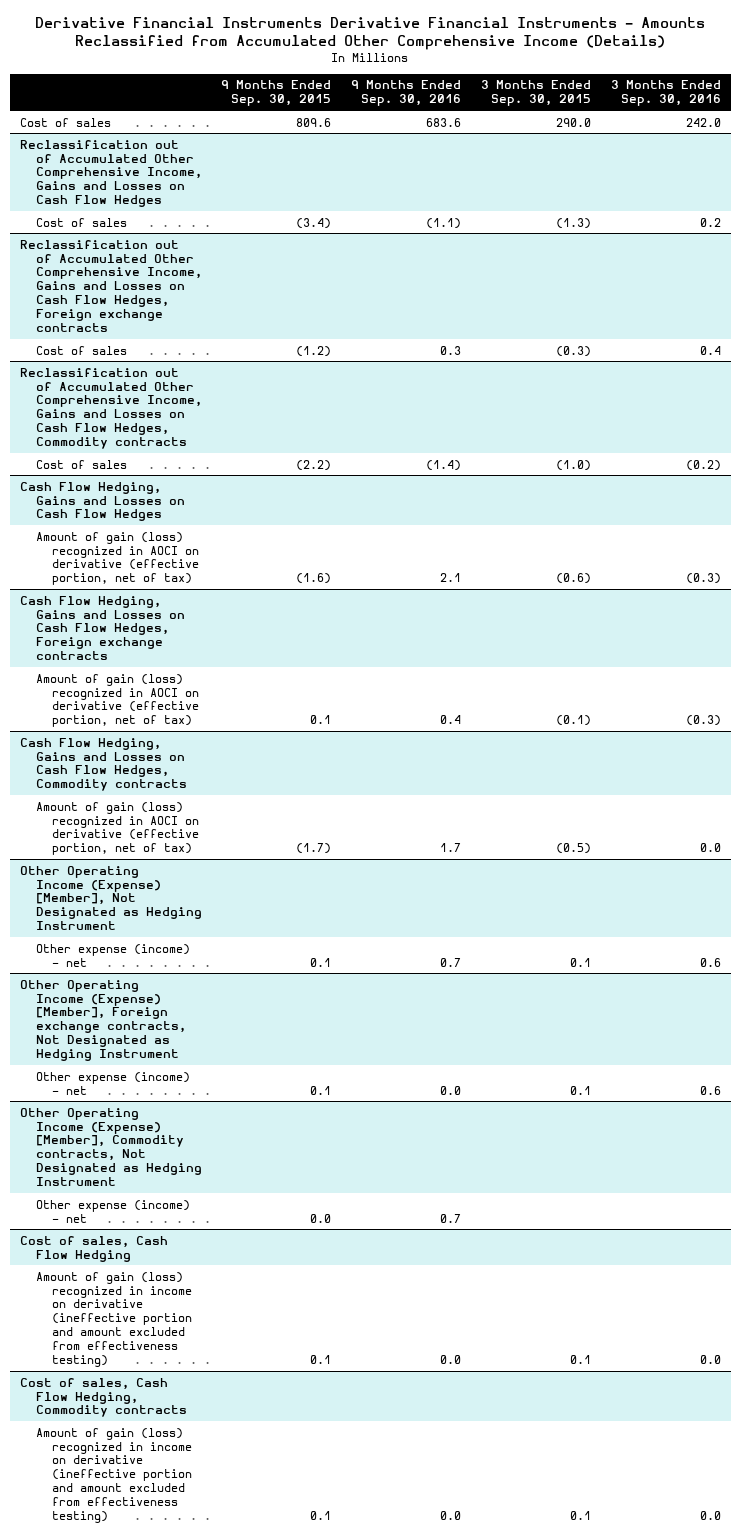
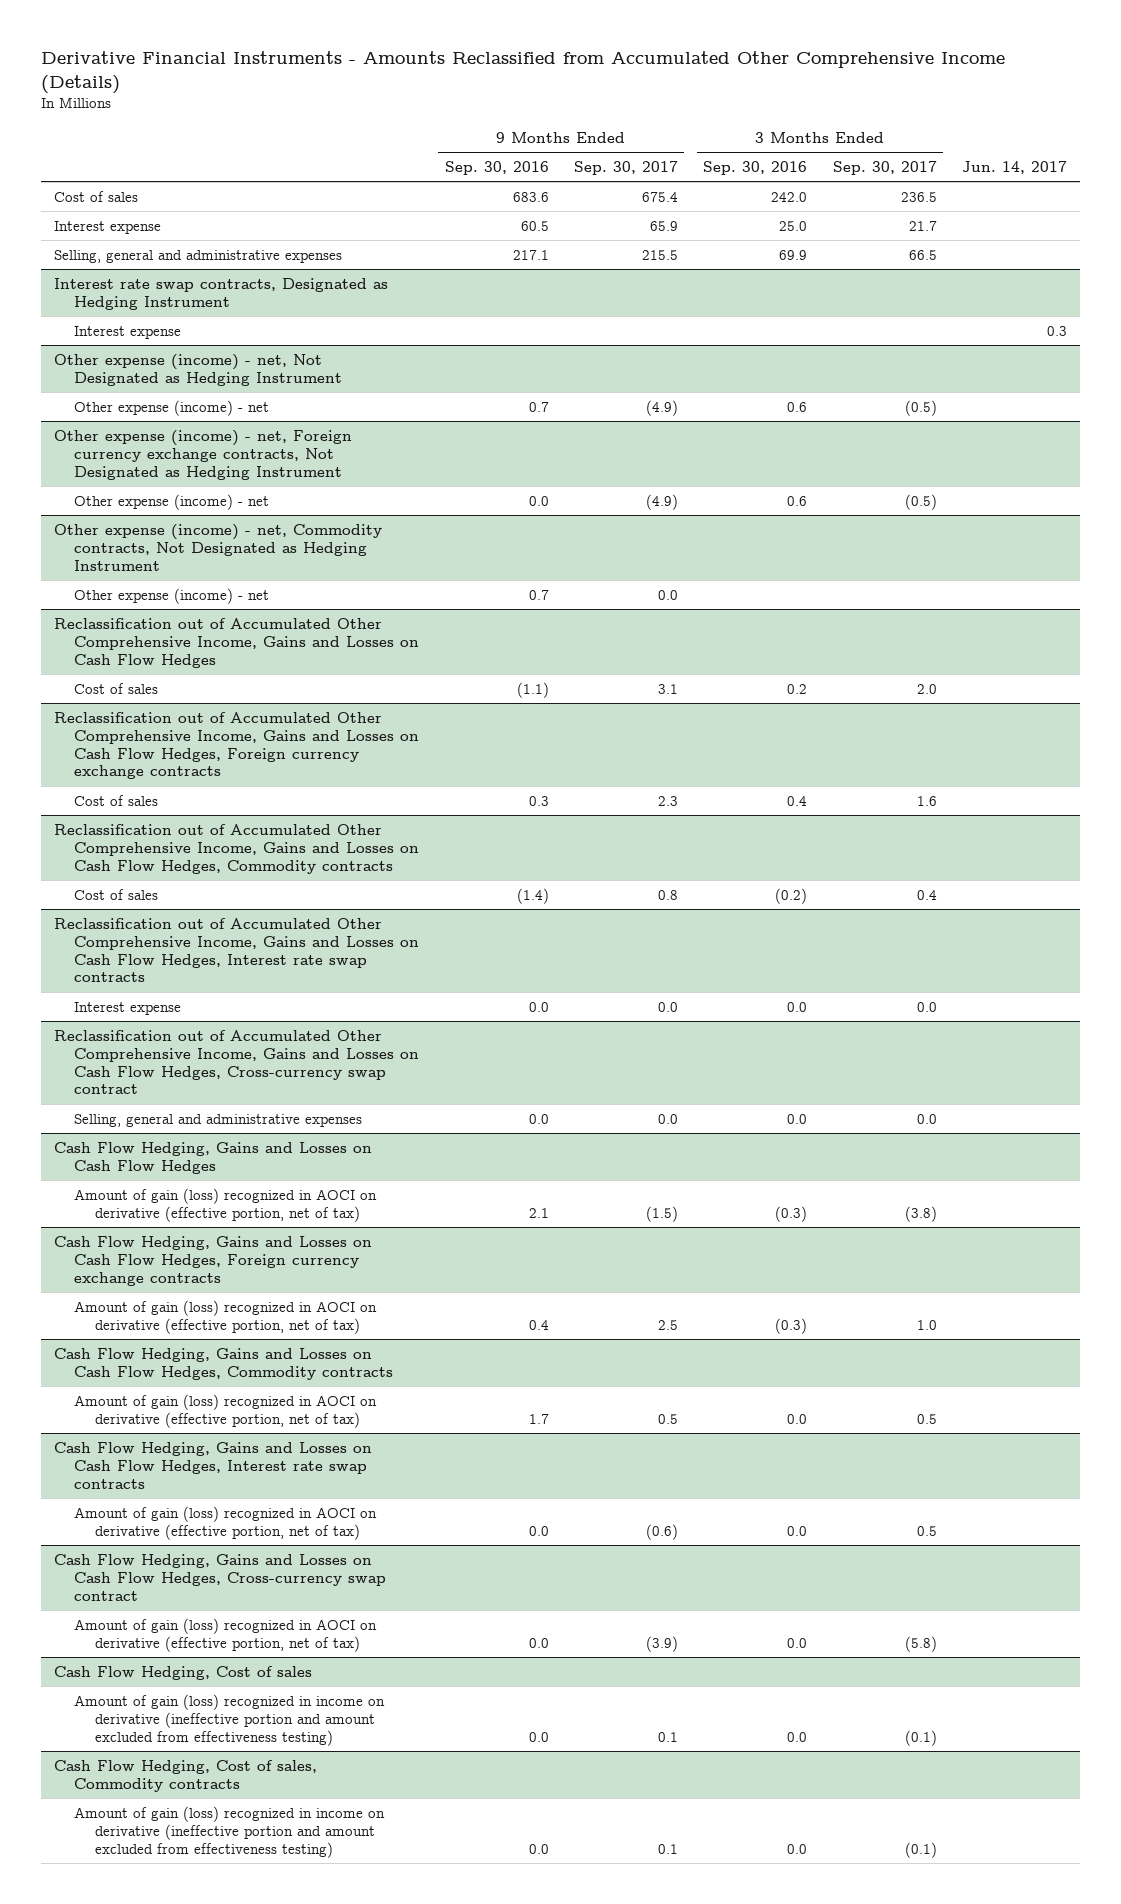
[35,16,706,51] Derivative Financial Instruments Derivative Financial Instruments - Amounts Reclassified from Accumulated Other Comprehensive Income (Details) -> [41,51,1006,94] Derivative Financial Instruments - Amounts Reclassified from Accumulated Other Comprehensive Income (Details)
[221,80,332,107] 9 Months Ended Sep. 30, 2015 -> none
[480,80,591,107] 3 Months Ended Sep. 30, 2015 -> none
none -> [573,160,678,175] Sep. 30, 2017
none -> [832,160,937,175] Sep. 30, 2017
none -> [961,160,1067,174] Jun. 14, 2017
none -> [53,220,161,234] Interest expense
none -> [53,249,342,263] Selling, general and administrative expenses
none -> [53,277,388,310] Interest rate swap contracts, Designated as Hedging Instrument
none -> [74,325,182,339] Interest expense
none -> [53,353,343,386] Other expense (income) - net, Not Designated as Hedging Instrument
none -> [74,399,270,416] Other expense (income) - net
none -> [53,429,352,480] Other expense (income) - net, Foreign currency exchange contracts, Not Designated as Hedging Instrument
none -> [74,493,270,510] Other expense (income) - net
none -> [53,523,382,571] Other expense (income) - net, Commodity contracts, Not Designated as Hedging Instrument
none -> [74,587,270,604] Other expense (income) - net
[19,239,202,332] Reclassification out of Accumulated Other Comprehensive Income, Gains and Losses on Cash Flow Hedges, Foreign exchange contracts -> [53,711,420,780] Reclassification out of Accumulated Other Comprehensive Income, Gains and Losses on Cash Flow Hedges, Foreign currency exchange contracts
none -> [53,917,420,983] Reclassification out of Accumulated Other Comprehensive Income, Gains and Losses on Cash Flow Hedges, Interest rate swap contracts
none -> [74,1001,182,1015] Interest expense
none -> [53,1029,420,1095] Reclassification out of Accumulated Other Comprehensive Income, Gains and Losses on Cash Flow Hedges, Cross-currency swap contract
none -> [74,1113,363,1127] Selling, general and administrative expenses
[19,595,185,661] Cash Flow Hedging, Gains and Losses on Cash Flow Hedges, Foreign exchange contracts -> [53,1235,372,1286] Cash Flow Hedging, Gains and Losses on Cash Flow Hedges, Foreign currency exchange contracts
[19,865,202,931] Other Operating Income (Expense) [Member], Not Designated as Hedging Instrument -> none
[35,943,190,967] Other expense (income) - net -> none
[19,979,186,1062] Other Operating Income (Expense) [Member], Foreign exchange contracts, Not Designated as Hedging Instrument -> none
[35,1071,190,1095] Other expense (income) - net -> none
[19,1107,202,1187] Other Operating Income (Expense) [Member], Commodity contracts, Not Designated as Hedging Instrument -> none
[35,1199,190,1223] Other expense (income) - net -> none
none -> [53,1441,372,1489] Cash Flow Hedging, Gains and Losses on Cash Flow Hedges, Interest rate swap contracts
none -> [74,1505,378,1540] Amount of gain (loss) recognized in AOCI on derivative (effective portion, net of tax)
none -> [53,1553,387,1601] Cash Flow Hedging, Gains and Losses on Cash Flow Hedges, Cross-currency swap contract
none -> [74,1617,378,1652] Amount of gain (loss) recognized in AOCI on derivative (effective portion, net of tax)
[19,1235,168,1262] Cost of sales, Cash Flow Hedging -> [53,1665,312,1680] Cash Flow Hedging, Cost of sales
[19,1377,187,1418] Cost of sales, Cash Flow Hedging, Commodity contracts -> [53,1759,317,1792] Cash Flow Hedging, Cost of sales, Commodity contracts

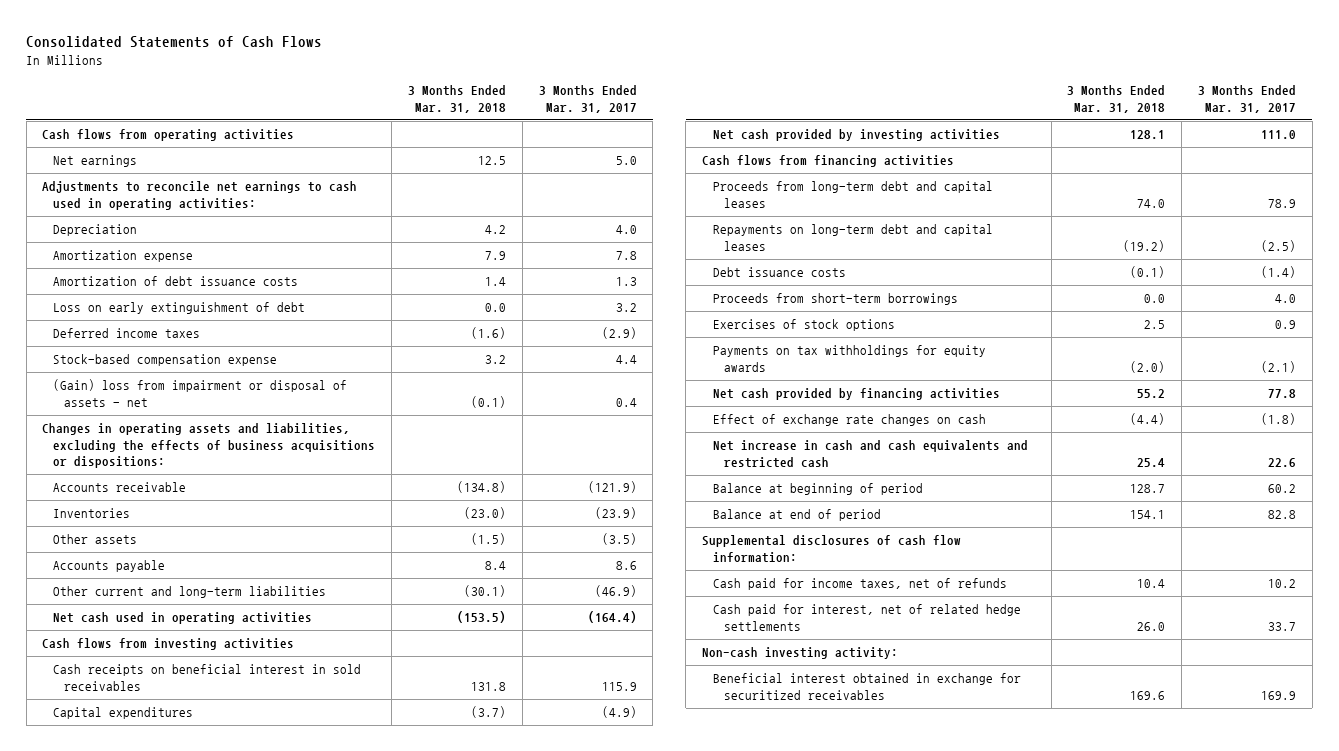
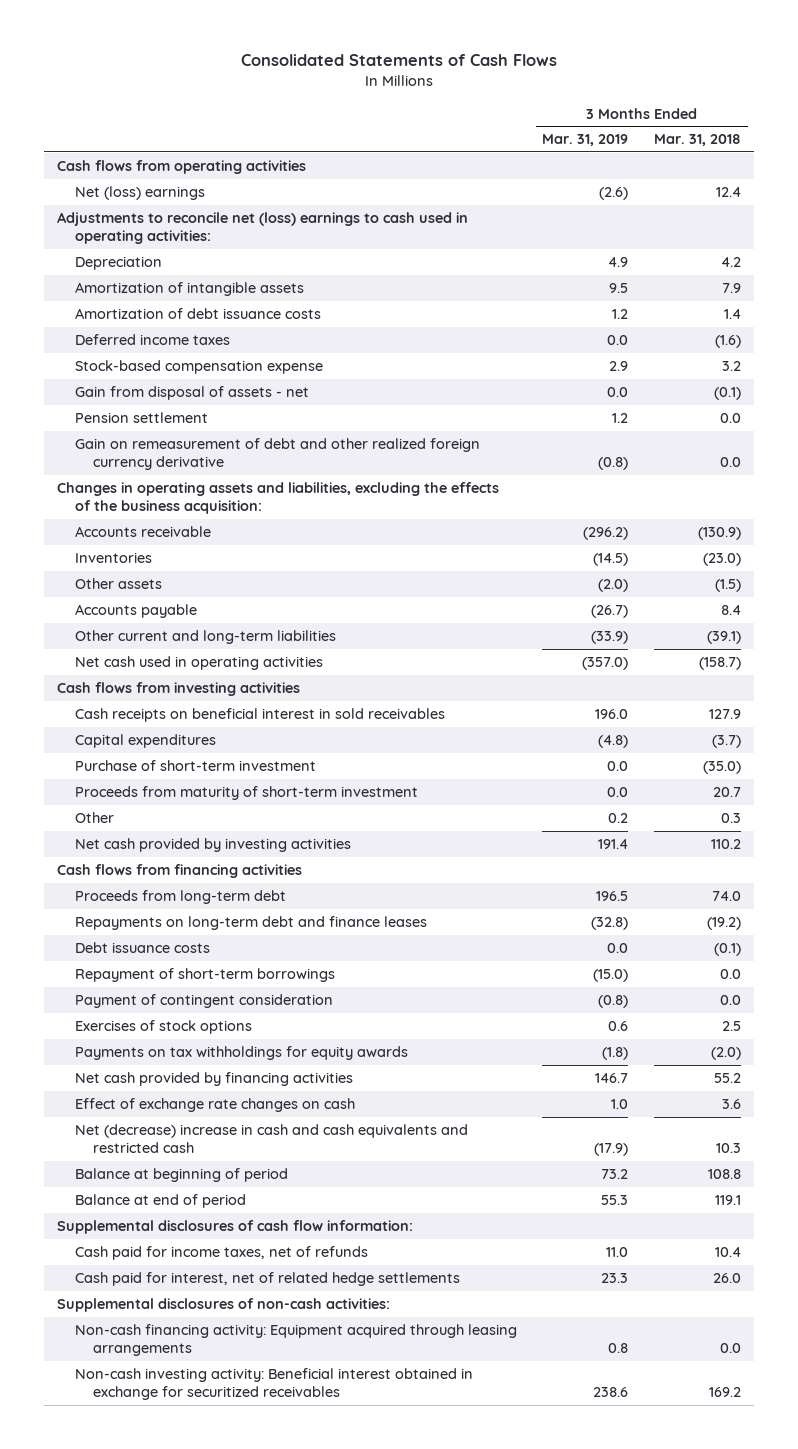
[538,85,637,113] 3 Months Ended Mar. 31, 2017 -> none
none -> [542,134,629,147] Mar. 31, 2019
[53,155,138,168] Net earnings -> [74,186,205,201] Net (loss) earnings
[477,156,506,166] 12.5 -> [716,187,742,198] 12.4
[42,181,358,210] Adjustments to reconcile net earnings to cash used in operating activities: -> [56,212,468,244] Adjustments to reconcile net (loss) earnings to cash used in operating activities:
[53,250,194,263] Amortization expense -> [74,282,304,297] Amortization of intangible assets
[53,302,306,315] Loss on early extinguishment of debt -> none
[53,379,348,407] (Gain) loss from impairment or disposal of assets - net -> [74,386,309,401] Gain from disposal of assets - net
none -> [74,412,208,424] Pension settlement
none -> [74,438,480,470] Gain on remeasurement of debt and other realized foreign currency derivative
[42,423,376,469] Changes in operating assets and liabilities, excluding the effects of business acquisitions or dispositions: -> [56,482,499,514] Changes in operating assets and liabilities, excluding the effects of the business acquisition:
[456,481,506,494] (134.8) -> [698,527,742,541] (130.9)
[463,585,506,598] (30.1) -> [707,631,742,645] (39.1)
[456,611,506,624] (153.5) -> [699,657,742,671] (158.7)
[470,681,506,691] 131.8 -> [709,709,742,720] 127.9
none -> [74,760,316,772] Purchase of short-term investment
none -> [74,786,418,801] Proceeds from maturity of short-term investment
none -> [74,812,114,824] Other
[1130,130,1166,140] 128.1 -> [711,839,742,850] 110.2
[712,181,993,208] Proceeds from long-term debt and capital leases -> [74,890,286,905] Proceeds from long-term debt
[712,224,993,251] Repayments on long-term debt and capital leases -> [74,916,427,931] Repayments on long-term debt and finance leases
[712,293,958,306] Proceeds from short-term borrowings -> none
none -> [74,968,335,983] Repayment of short-term borrowings
none -> [74,994,333,1009] Payment of contingent consideration
[1130,413,1166,426] (4.4) -> [722,1099,742,1110] 3.6
[712,440,1028,468] Net increase in cash and cash equivalents and restricted cash -> [74,1124,468,1153] Net (decrease) increase in cash and cash equivalents and restricted cash
[1137,457,1166,467] 25.4 -> [716,1142,742,1153] 10.3
[1130,484,1166,494] 128.7 -> [708,1169,742,1180] 108.8
[1130,510,1166,520] 154.1 -> [715,1195,742,1206] 119.1
[701,647,898,660] Non-cash investing activity: -> none
none -> [56,1298,390,1313] Supplemental disclosures of non-cash activities:
none -> [74,1324,517,1356] Non-cash financing activity: Equipment acquired through leasing arrangements
[712,673,1021,700] Beneficial interest obtained in exchange for securitized receivables -> [74,1368,473,1400] Non-cash investing activity: Beneficial interest obtained in exchange for securitized receivables
[1130,690,1166,700] 169.6 -> [709,1386,742,1397] 169.2

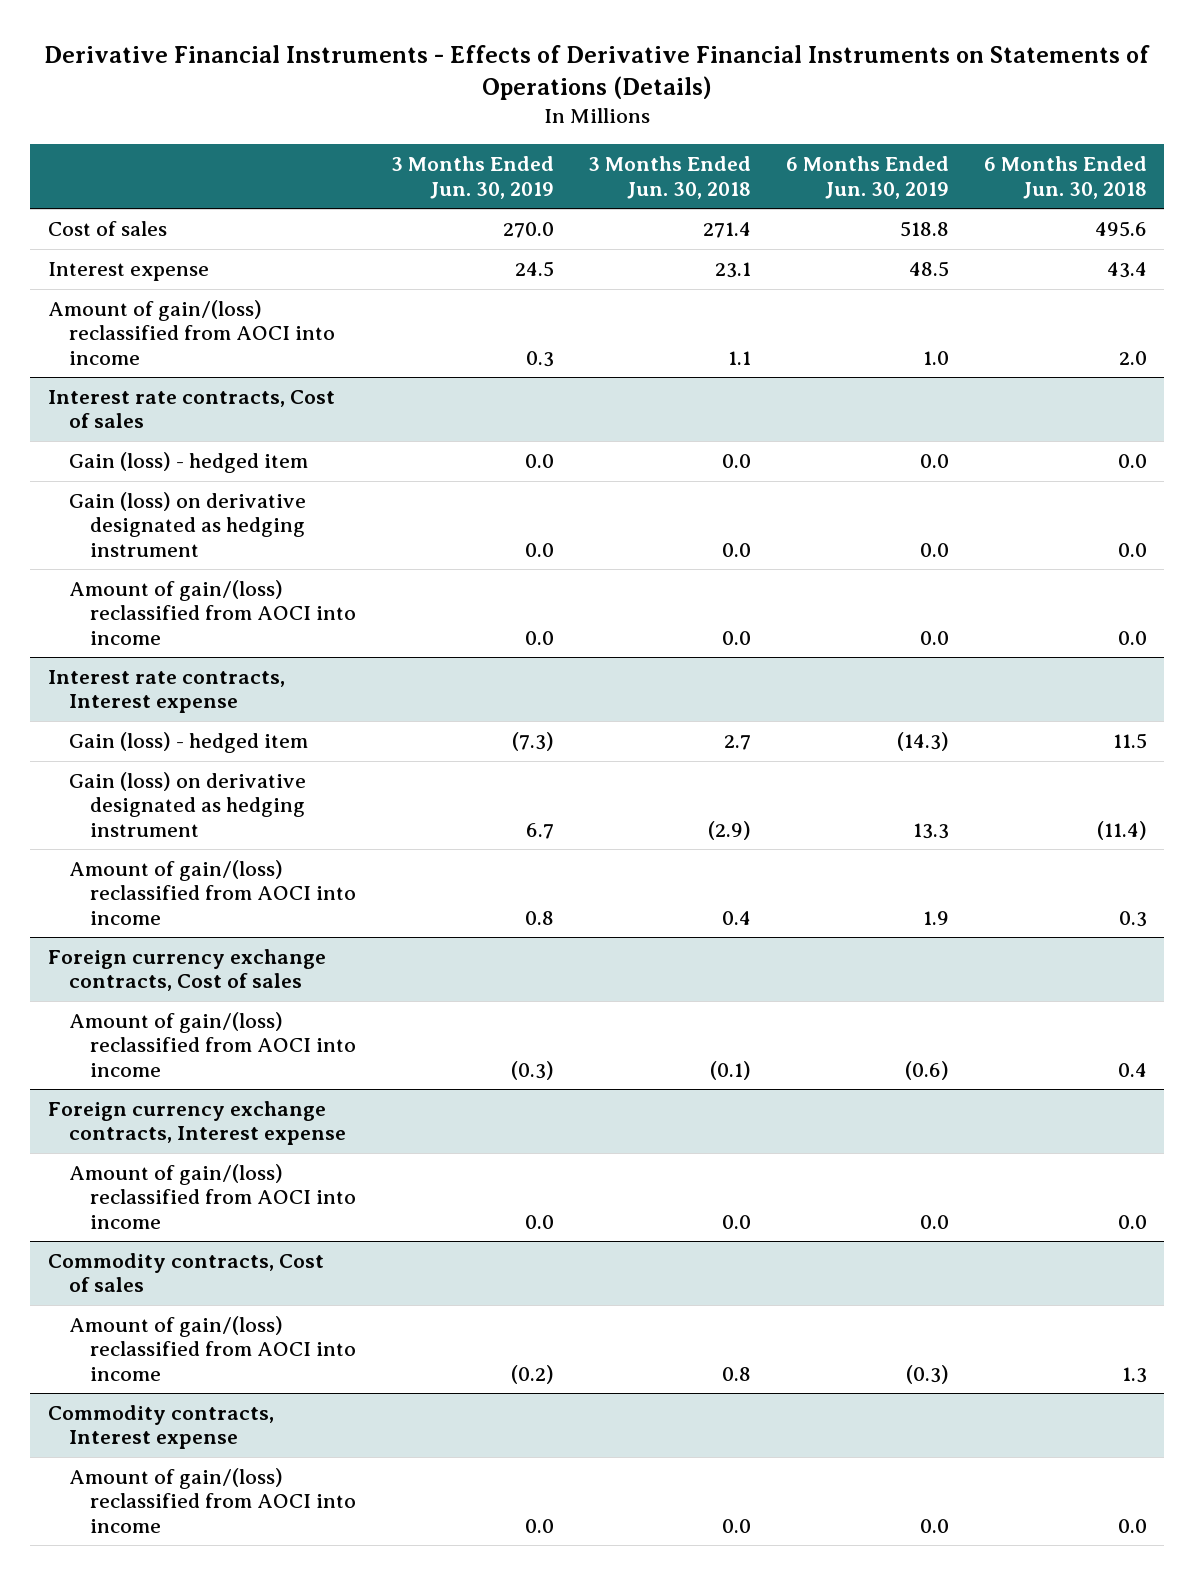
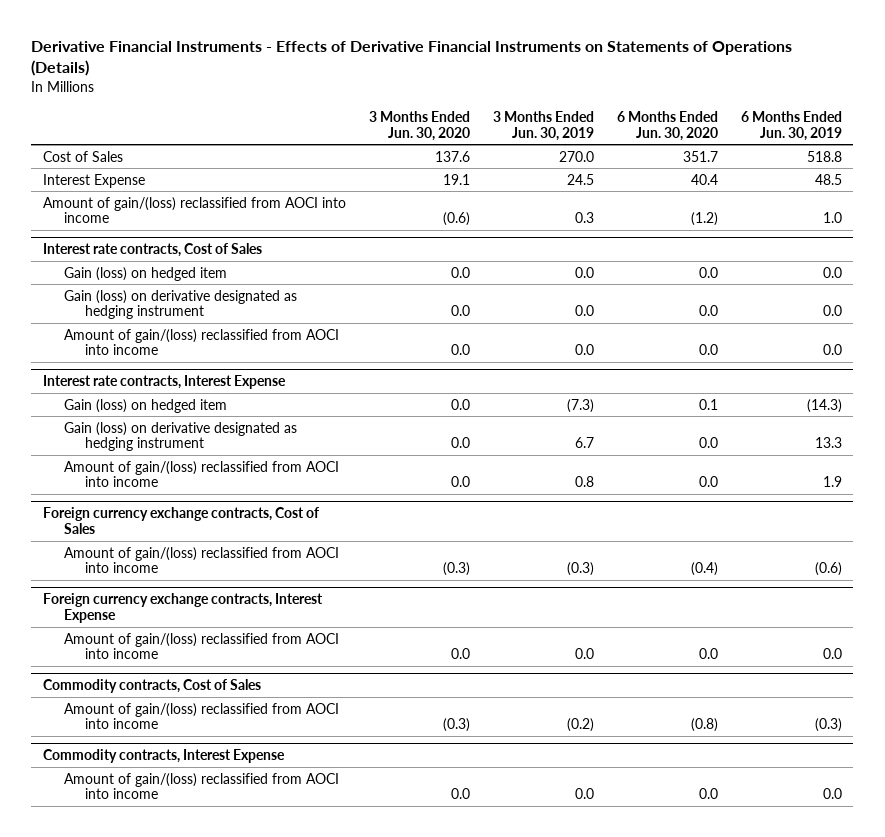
[588,156,752,199] 3 Months Ended Jun. 30, 2018 -> none
[983,156,1147,199] 6 Months Ended Jun. 30, 2018 -> none
none -> [368,110,470,141] 3 Months Ended Jun. 30, 2020
none -> [616,110,718,141] 6 Months Ended Jun. 30, 2020
[47,221,167,237] Cost of sales -> [42,150,123,162] Cost of Sales
[47,262,209,282] Interest expense -> [42,173,145,188] Interest Expense
[47,390,335,429] Interest rate contracts, Cost of sales -> [42,243,262,258] Interest rate contracts, Cost of Sales
[69,452,309,474] Gain (loss) - hedged item -> [63,266,227,281] Gain (loss) on hedged item
[47,670,285,714] Interest rate contracts, Interest expense -> [42,375,286,390] Interest rate contracts, Interest Expense
[69,732,309,754] Gain (loss) - hedged item -> [63,398,227,413] Gain (loss) on hedged item
[47,949,326,992] Foreign currency exchange contracts, Cost of sales -> [42,507,319,535] Foreign currency exchange contracts, Cost of Sales
[47,1101,347,1146] Foreign currency exchange contracts, Interest expense -> [42,593,323,624] Foreign currency exchange contracts, Interest Expense
[47,1253,324,1293] Commodity contracts, Cost of sales -> [42,679,261,694] Commodity contracts, Cost of Sales
[47,1405,274,1450] Commodity contracts, Interest expense -> [42,749,285,764] Commodity contracts, Interest Expense

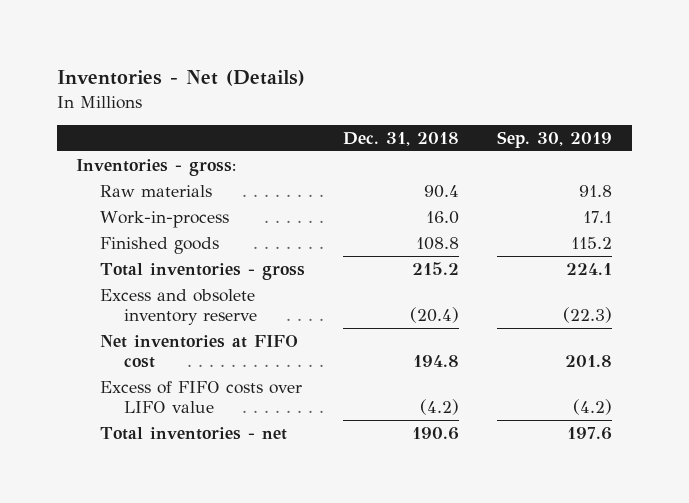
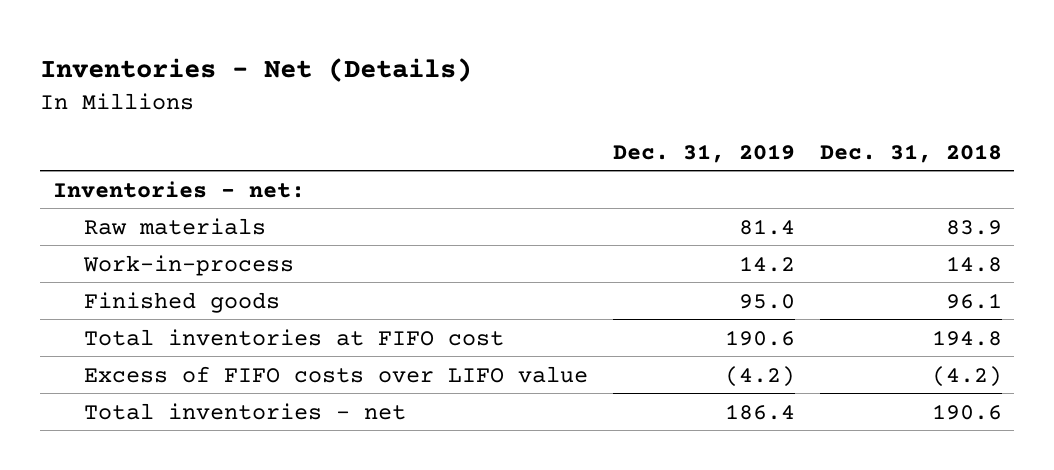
[497,130,613,148] Sep. 30, 2019 -> none
none -> [613,143,796,163] Dec. 31, 2019
[76,158,237,176] Inventories - gross: -> none
[100,288,257,326] Excess and obsolete inventory reserve -> none
[100,334,299,369] Net inventories at FIFO cost -> none
none -> [52,180,305,198] Inventories - net:
[424,184,460,198] 90.4 -> [945,219,1002,235] 83.9
[426,210,460,224] 16.0 -> [945,255,1002,272] 14.8
[416,236,460,250] 108.8 -> [945,292,1002,309] 96.1
[100,262,306,280] Total inventories - gross -> [84,328,505,346] Total inventories at FIFO cost
[412,261,460,275] 215.2 -> [931,329,1002,346] 194.8

